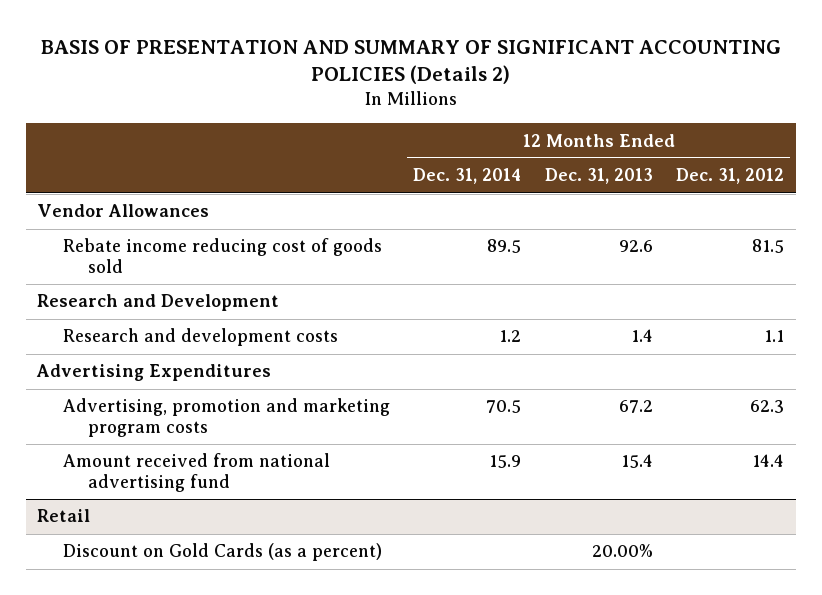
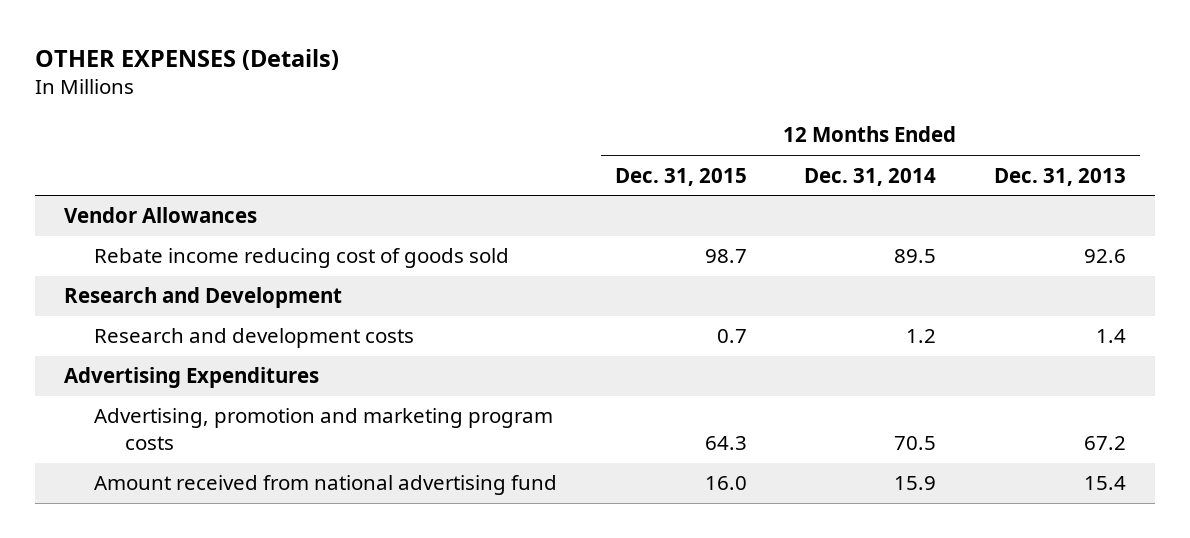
[40,39,781,85] BASIS OF PRESENTATION AND SUMMARY OF SIGNIFICANT ACCOUNTING POLICIES (Details 2) -> [35,49,340,71] OTHER EXPENSES (Details)
[676,168,785,185] Dec. 31, 2012 -> none
none -> [614,167,747,186] Dec. 31, 2015
[37,509,91,523] Retail -> none
[62,543,382,562] Discount on Gold Cards (as a percent) -> none

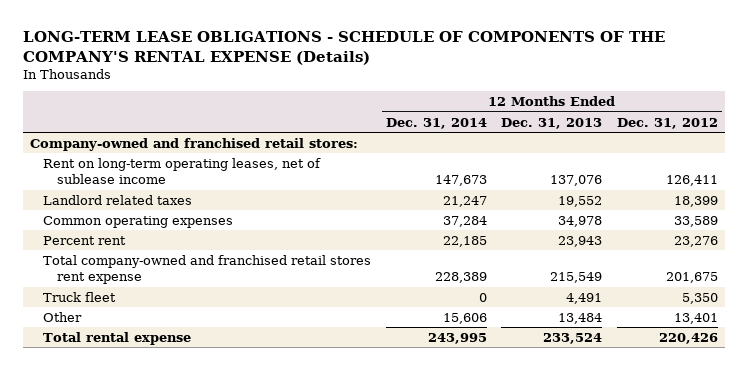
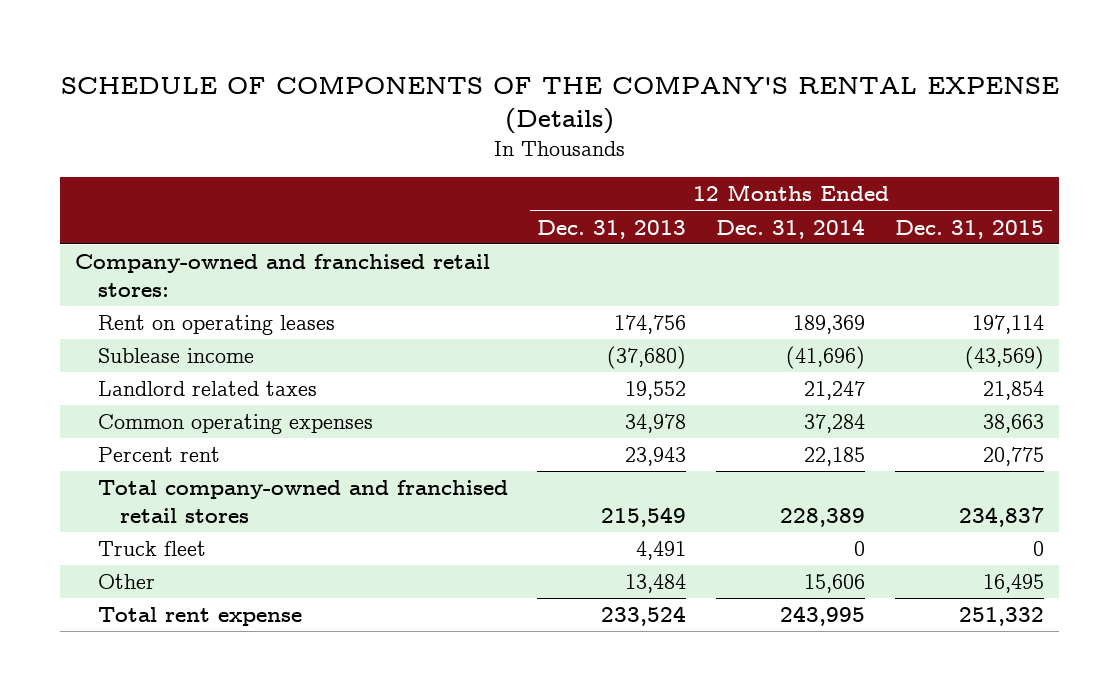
[22,31,665,65] LONG-TERM LEASE OBLIGATIONS - SCHEDULE OF COMPONENTS OF THE COMPANY'S RENTAL EXPENSE (Details) -> [60,75,1059,134] SCHEDULE OF COMPONENTS OF THE COMPANY'S RENTAL EXPENSE (Details)
[616,117,718,129] Dec. 31, 2012 -> none
none -> [895,219,1045,239] Dec. 31, 2015
[43,157,322,184] Rent on long-term operating leases, net of sublease income -> [97,315,335,336] Rent on operating leases
[434,174,487,186] 147,673 -> [793,315,866,335] 189,369
[550,174,603,186] 137,076 -> [614,315,687,335] 174,756
none -> [97,348,254,364] Sublease income
[43,254,372,284] Total company-owned and franchised retail stores rent expense -> [97,480,508,523] Total company-owned and franchised retail stores
[43,331,192,345] Total rental expense -> [97,607,302,627] Total rent expense

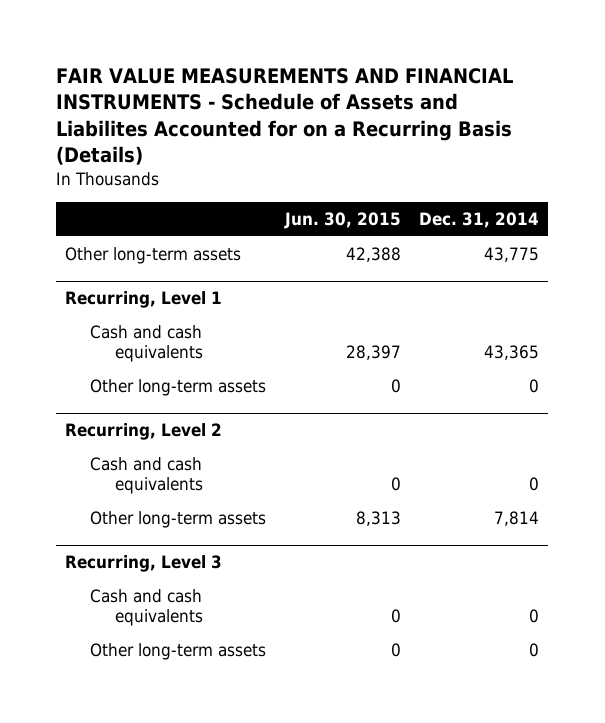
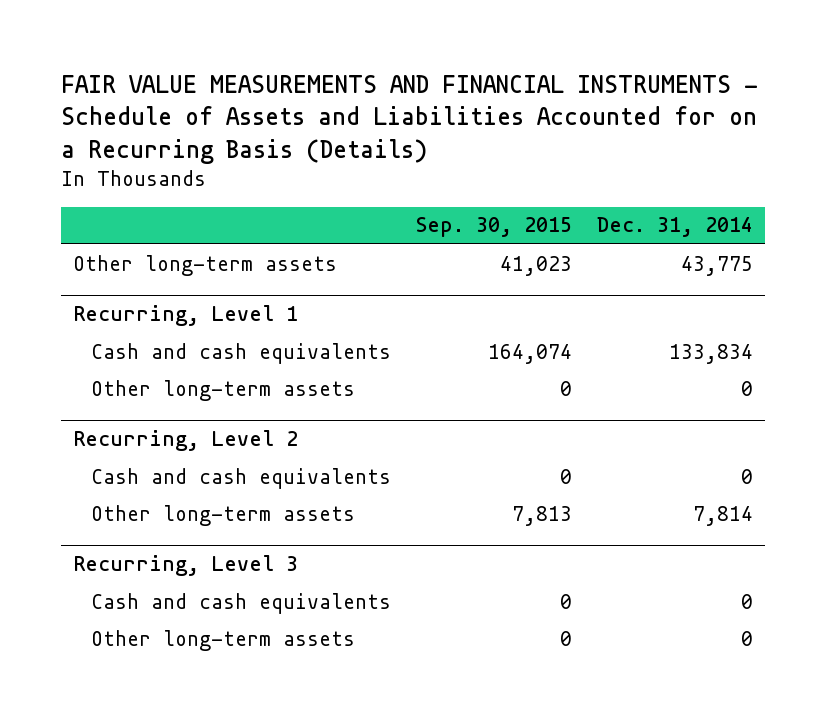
[56,67,514,166] FAIR VALUE MEASUREMENTS AND FINANCIAL INSTRUMENTS - Schedule of Assets and Liabilites Accounted for on a Recurring Basis (Details) -> [60,74,758,164] FAIR VALUE MEASUREMENTS AND FINANCIAL INSTRUMENTS - Schedule of Assets and Liabilities Accounted for on a Recurring Basis (Details)
[283,212,401,230] Jun. 30, 2015 -> none
none -> [416,217,573,238] Sep. 30, 2015
[484,345,540,361] 43,365 -> [668,343,753,364] 133,834

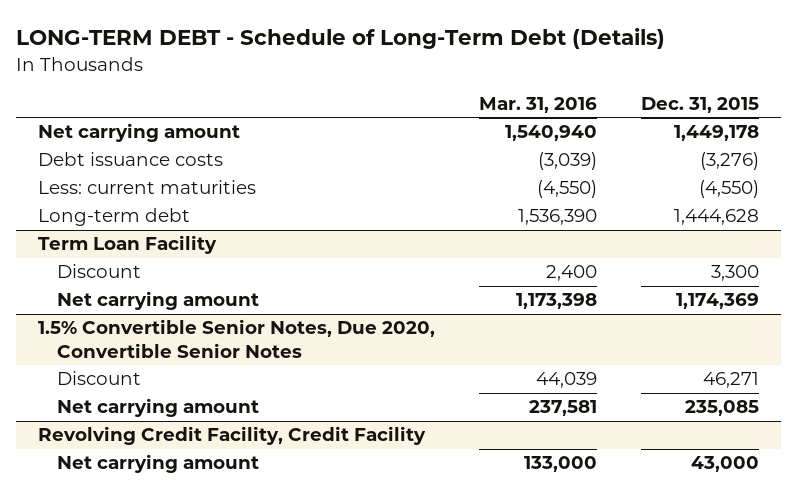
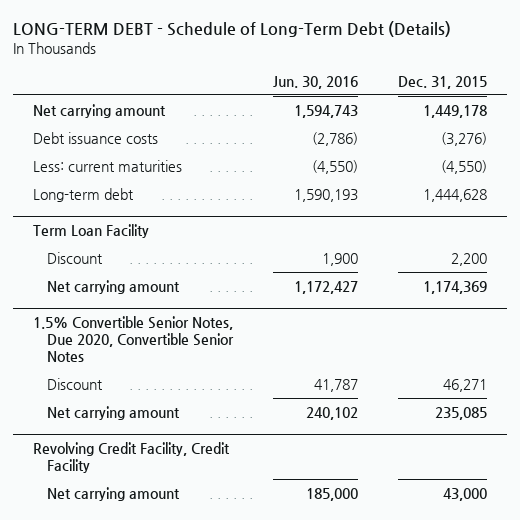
[478,96,597,113] Mar. 31, 2016 -> none
none -> [272,75,358,89] Jun. 30, 2016
[710,265,759,282] 3,300 -> [450,252,487,266] 2,200

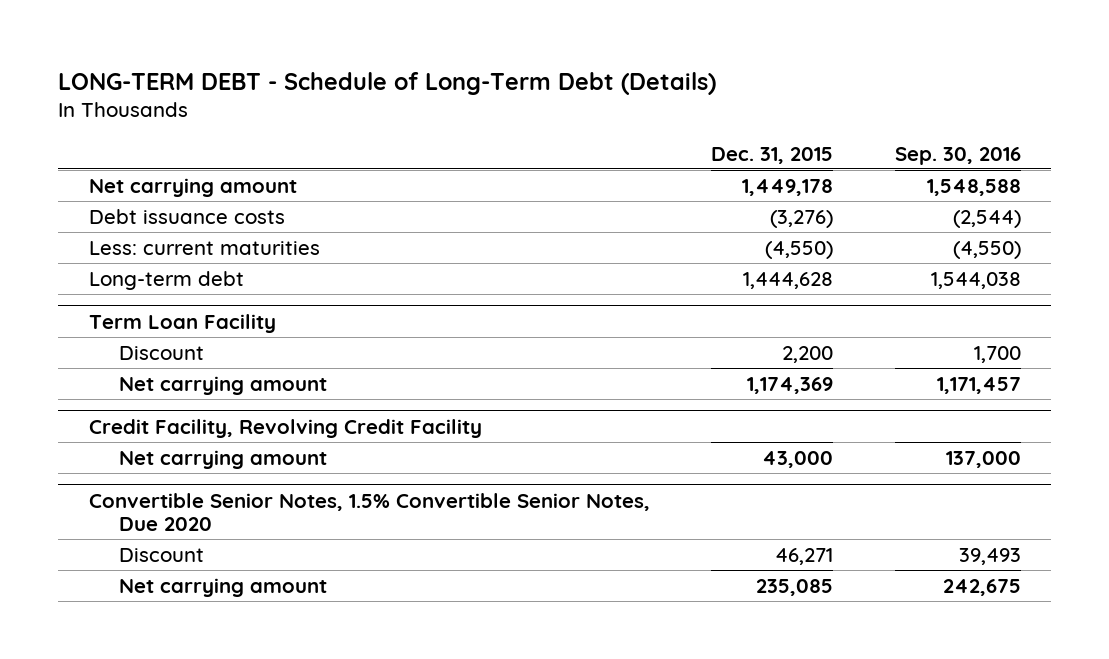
[272,75,358,89] Jun. 30, 2016 -> none
none -> [894,146,1021,165] Sep. 30, 2016
none -> [88,418,482,438] Credit Facility, Revolving Credit Facility
none -> [119,449,328,469] Net carrying amount
[32,316,235,363] 1.5% Convertible Senior Notes, Due 2020, Convertible Senior Notes -> [88,492,650,532] Convertible Senior Notes, 1.5% Convertible Senior Notes, Due 2020
[32,442,230,474] Revolving Credit Facility, Credit Facility -> none
[47,486,181,501] Net carrying amount -> none

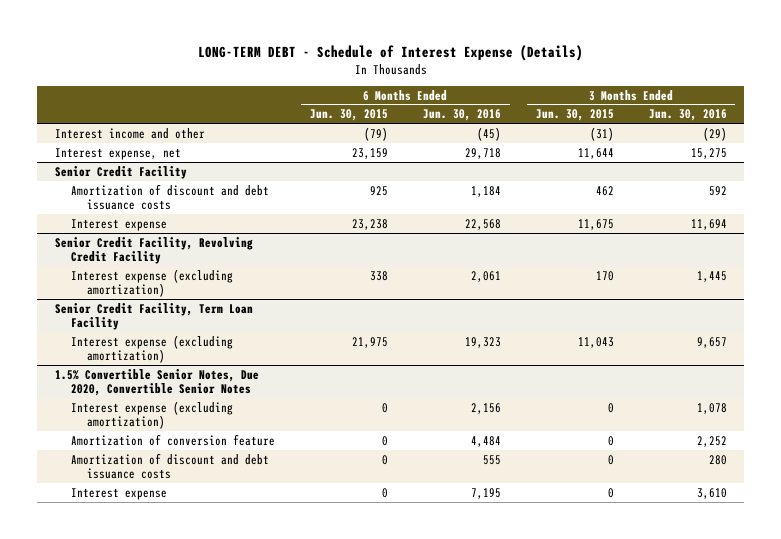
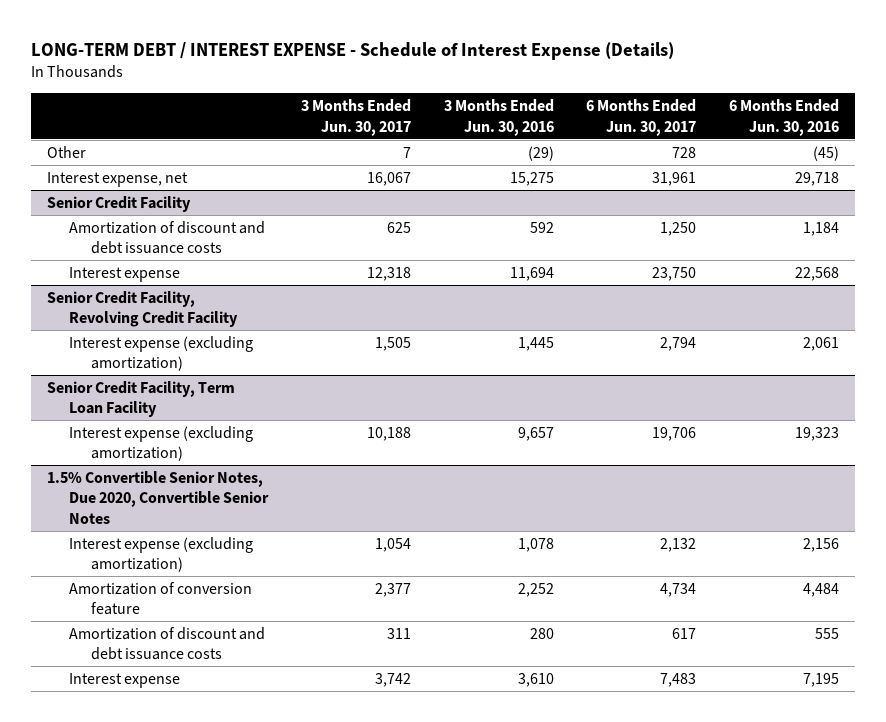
[197,44,583,61] LONG-TERM DEBT - Schedule of Interest Expense (Details) -> [31,41,675,60] LONG-TERM DEBT / INTEREST EXPENSE - Schedule of Interest Expense (Details)
[309,109,388,122] Jun. 30, 2015 -> none
[535,109,614,122] Jun. 30, 2015 -> none
none -> [301,99,412,136] 3 Months Ended Jun. 30, 2017
none -> [586,99,697,136] 6 Months Ended Jun. 30, 2017
[54,127,205,139] Interest income and other -> [47,145,87,158] Other

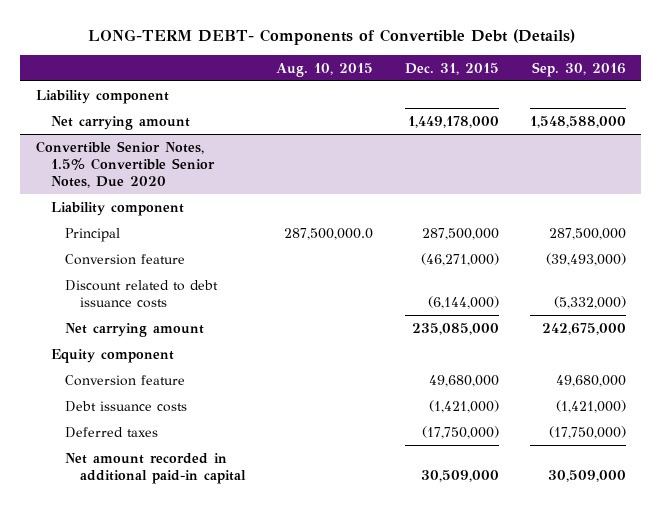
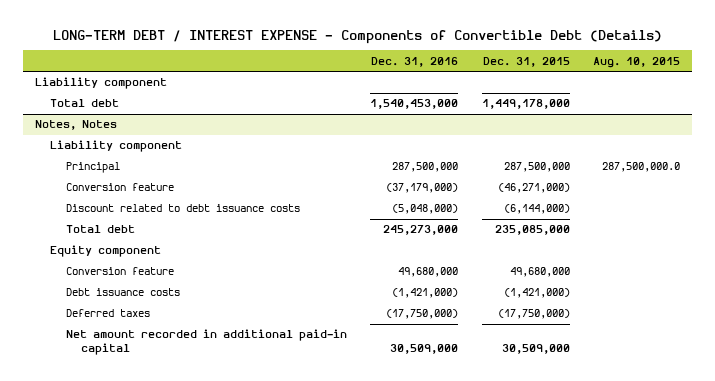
[87,29,575,46] LONG-TERM DEBT- Components of Convertible Debt (Details) -> [52,29,662,44] LONG-TERM DEBT / INTEREST EXPENSE - Components of Convertible Debt (Details)
[531,61,626,77] Sep. 30, 2016 -> none
none -> [371,56,459,67] Dec. 31, 2016
[35,140,215,188] Convertible Senior Notes, 1.5% Convertible Senior Notes, Due 2020 -> none
[50,115,190,130] Net carrying amount -> [50,99,120,108] Total debt
none -> [34,120,117,131] Notes, Notes
[65,322,205,337] Net carrying amount -> [65,225,135,234] Total debt

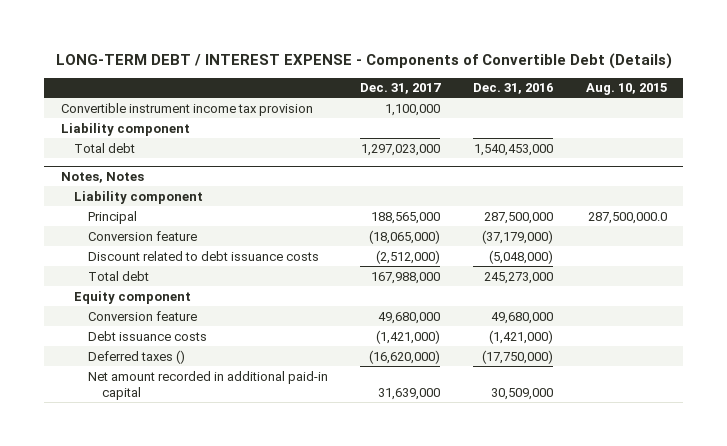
[482,56,570,67] Dec. 31, 2015 -> none
none -> [360,83,442,95] Dec. 31, 2017
none -> [60,102,313,116] Convertible instrument income tax provision
[65,309,150,318] Deferred taxes -> [87,349,185,364] Deferred taxes ()

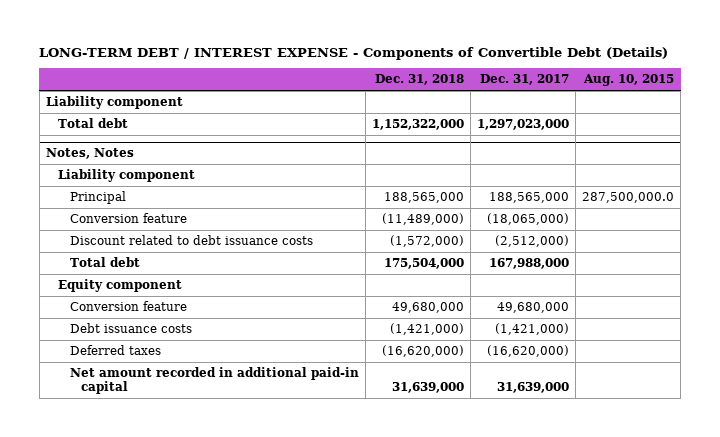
[473,83,554,95] Dec. 31, 2016 -> none
none -> [374,74,464,86] Dec. 31, 2018
[60,102,313,116] Convertible instrument income tax provision -> none
[87,349,185,364] Deferred taxes () -> [69,345,161,356] Deferred taxes

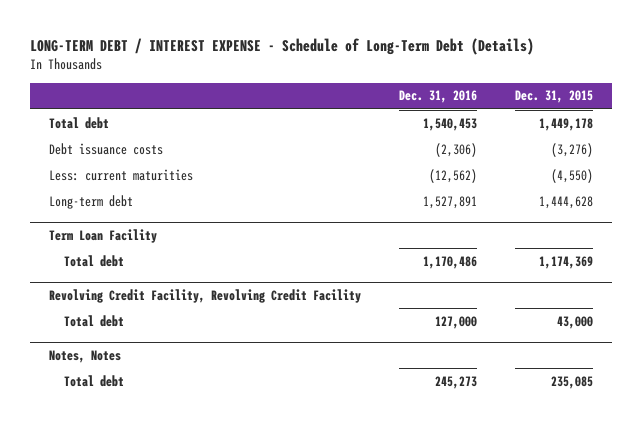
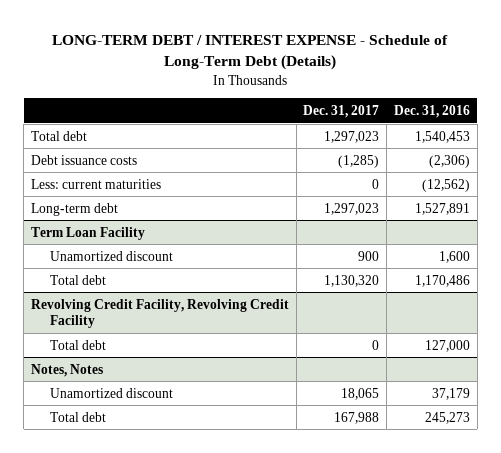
[514,90,593,104] Dec. 31, 2015 -> none
none -> [303,104,380,118] Dec. 31, 2017
none -> [49,250,173,261] Unamortized discount
none -> [49,387,173,398] Unamortized discount

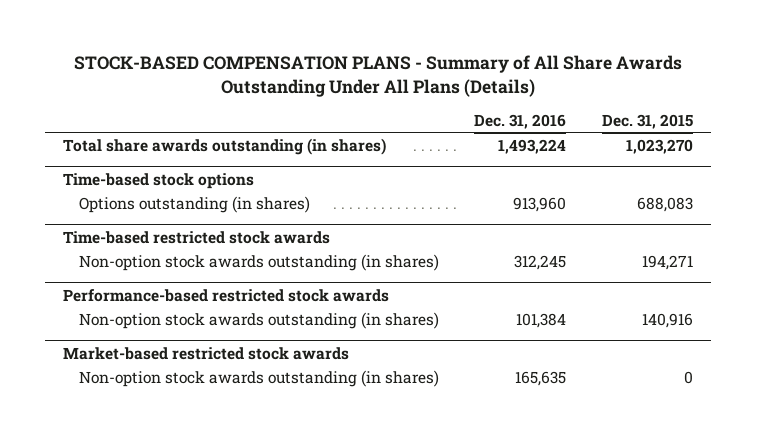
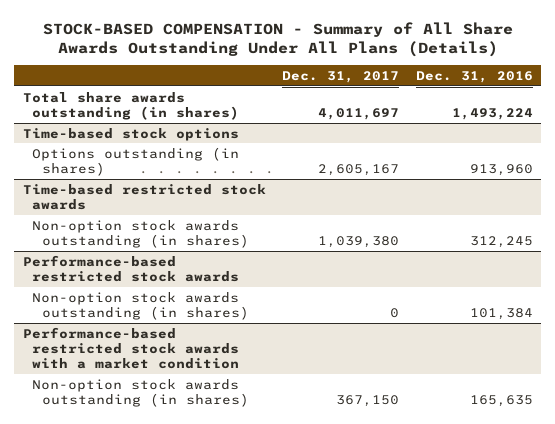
[74,55,683,97] STOCK-BASED COMPENSATION PLANS - Summary of All Share Awards Outstanding Under All Plans (Details) -> [42,21,513,57] STOCK-BASED COMPENSATION - Summary of All Share Awards Outstanding Under All Plans (Details)
[602,113,694,129] Dec. 31, 2015 -> none
none -> [282,70,400,83] Dec. 31, 2017
[63,346,350,360] Market-based restricted stock awards -> [22,326,240,369] Performance-based restricted stock awards with a market condition

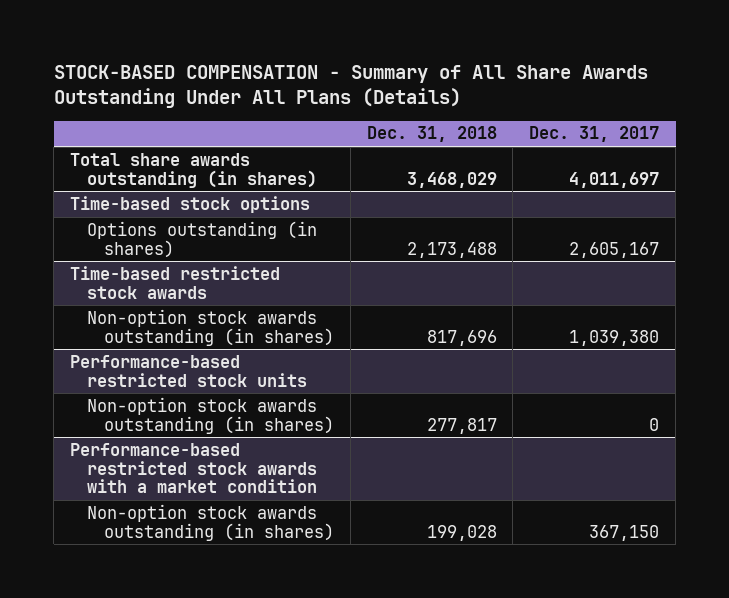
[415,70,533,83] Dec. 31, 2016 -> none
none -> [366,126,497,143] Dec. 31, 2018
[22,254,240,282] Performance-based restricted stock awards -> [70,354,308,387] Performance-based restricted stock units

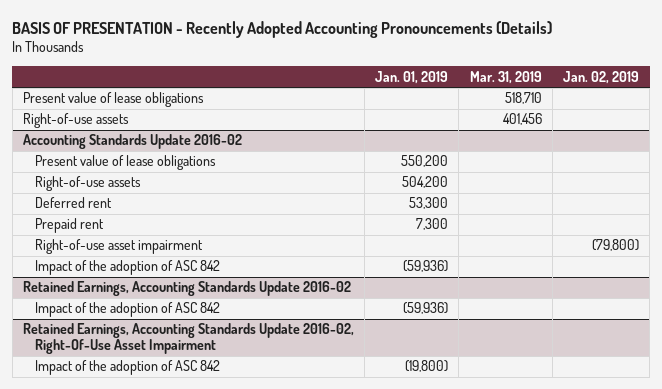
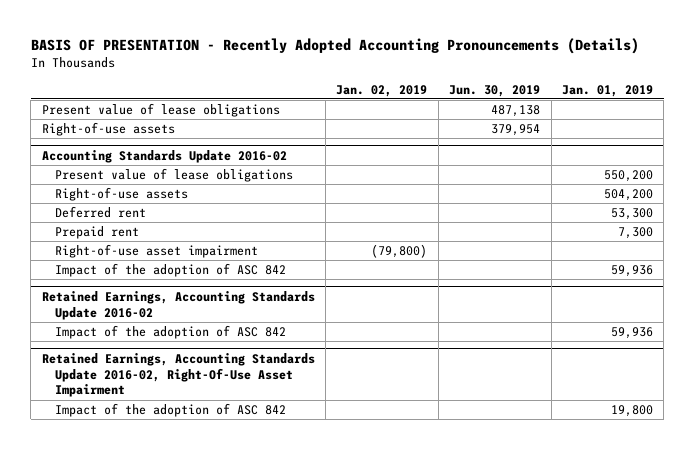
[469,70,542,84] Mar. 31, 2019 -> none
none -> [449,84,541,97] Jun. 30, 2019
[403,260,449,273] (59,936) -> [610,265,653,278] 59,936
[403,302,449,315] (59,936) -> [610,327,653,340] 59,936
[405,360,449,373] (19,800) -> [610,405,653,418] 19,800

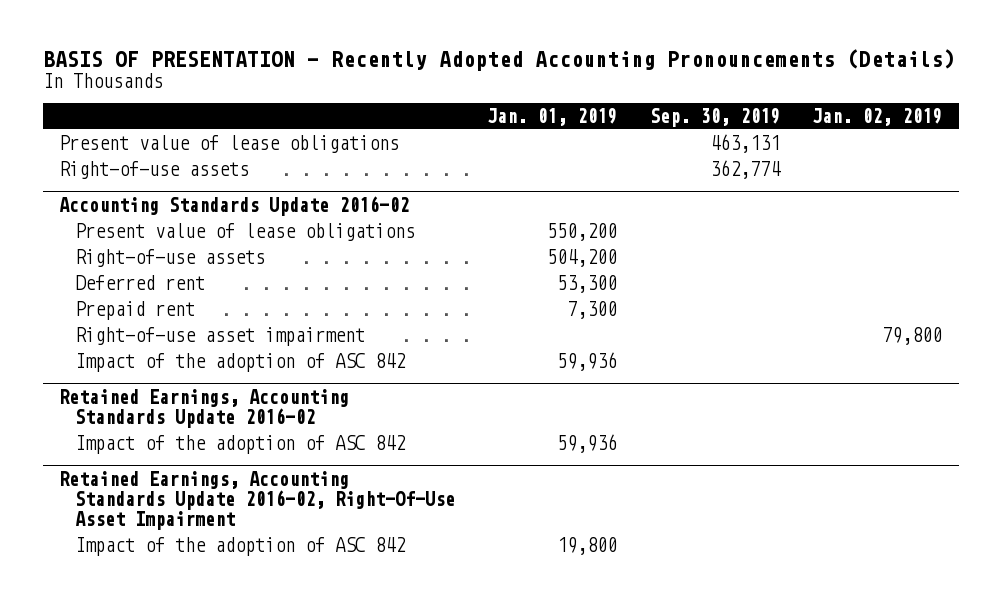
[449,84,541,97] Jun. 30, 2019 -> none
none -> [649,108,780,128] Sep. 30, 2019
[371,244,428,259] (79,800) -> [882,326,943,345] 79,800

